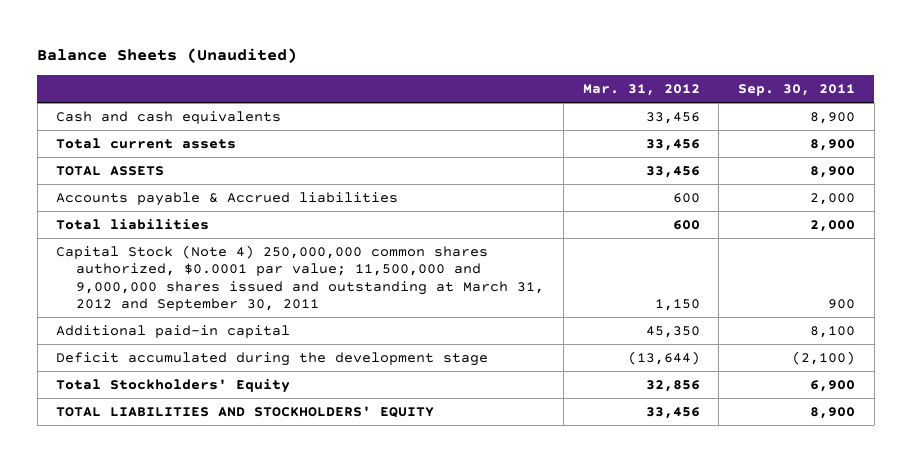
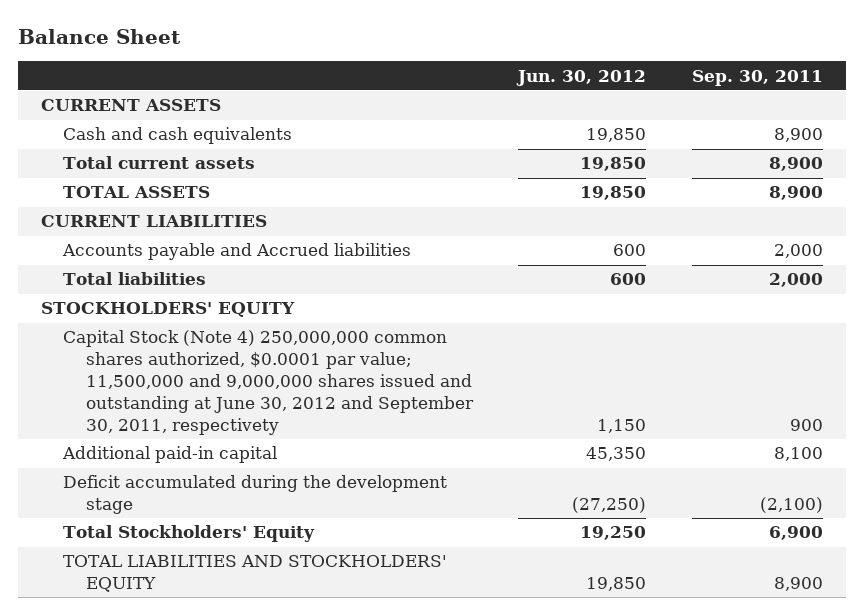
[37,48,298,64] Balance Sheets (Unaudited) -> [17,29,181,45] Balance Sheet
[582,83,700,96] Mar. 31, 2012 -> none
none -> [516,69,647,86] Jun. 30, 2012
none -> [40,99,221,112] CURRENT ASSETS
none -> [40,215,267,228] CURRENT LIABILITIES
[56,191,399,206] Accounts payable & Accrued liabilities -> [62,243,412,261] Accounts payable and Accrued liabilities
none -> [40,302,295,318] STOCKHOLDERS' EQUITY
[56,244,545,312] Capital Stock (Note 4) 250,000,000 common shares authorized, $0.0001 par value; 11,500,000 and 9,000,000 shares issued and outstanding at March 31, 2012 and September 30, 2011 -> [63,330,474,435] Capital Stock (Note 4) 250,000,000 common shares authorized, $0.0001 par value; 11,500,000 and 9,000,000 shares issued and outstanding at June 30, 2012 and September 30, 2011, respectivety

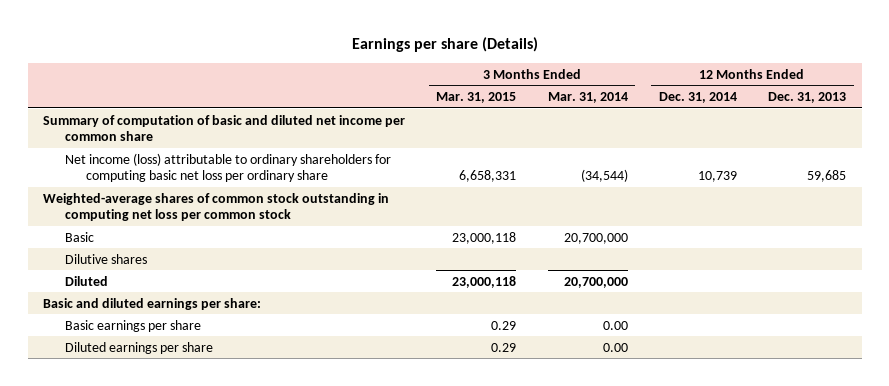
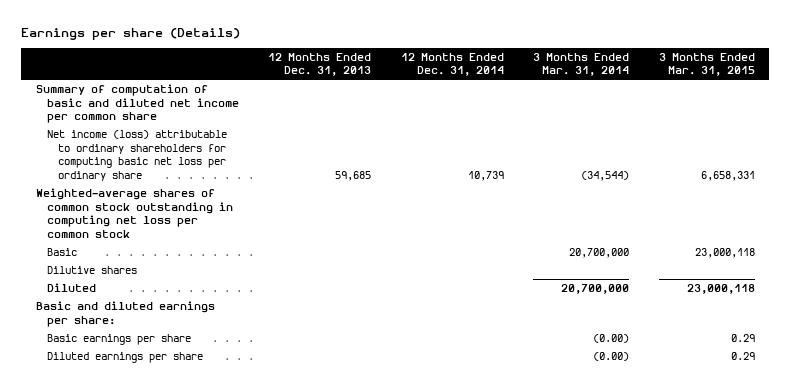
[602,320,628,330] 0.00 -> [593,334,630,344] (0.00)
[602,342,628,352] 0.00 -> [593,352,630,362] (0.00)

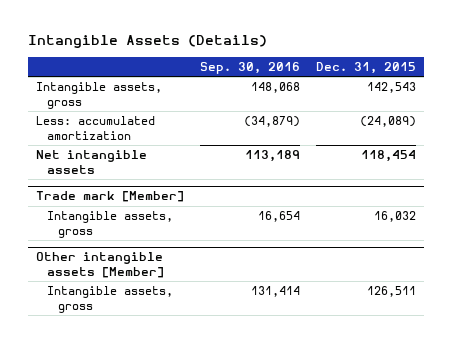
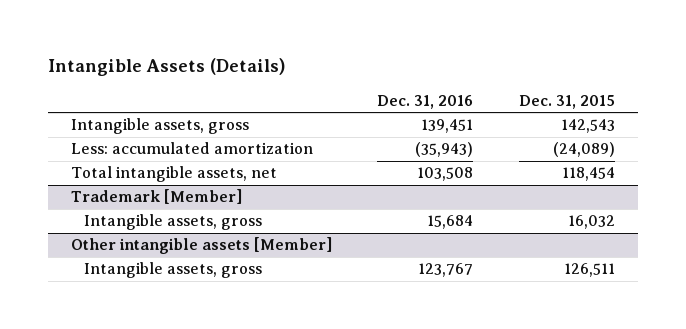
[199,61,300,74] Sep. 30, 2016 -> none
none -> [377,94,474,109] Dec. 31, 2016
[35,150,147,174] Net intangible assets -> [70,166,277,183] Total intangible assets, net
[35,191,184,203] Trade mark [Member] -> [70,189,242,205] Trademark [Member]

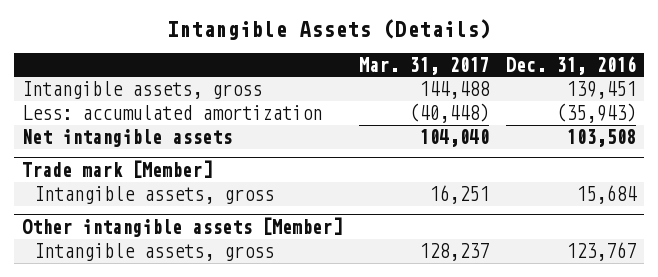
[519,94,616,109] Dec. 31, 2015 -> none
none -> [358,56,489,75] Mar. 31, 2017
[70,166,277,183] Total intangible assets, net -> [21,128,232,147] Net intangible assets
[70,189,242,205] Trademark [Member] -> [21,159,212,178] Trade mark [Member]

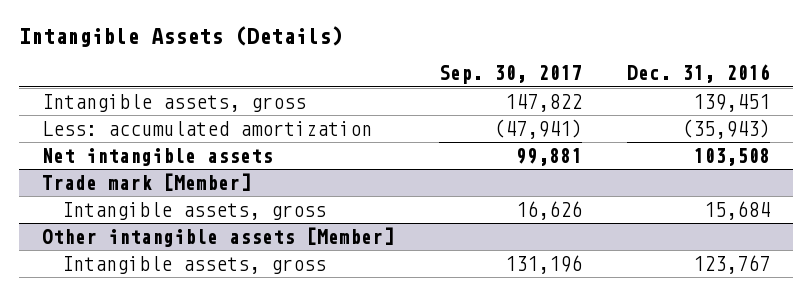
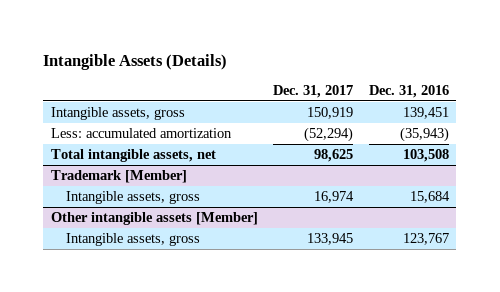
[438,65,582,85] Sep. 30, 2017 -> none
none -> [273,85,354,99] Dec. 31, 2017
[41,147,273,166] Net intangible assets -> [50,149,216,163] Total intangible assets, net
[41,172,251,191] Trade mark [Member] -> [50,170,187,184] Trademark [Member]

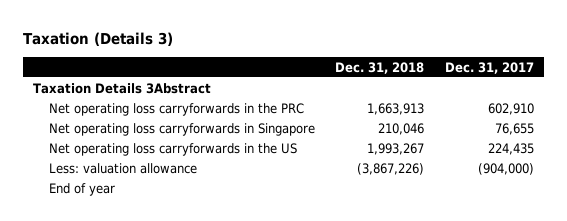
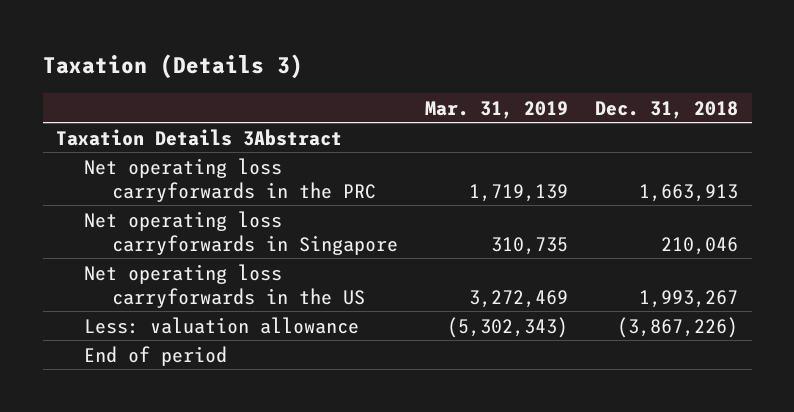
[444,61,534,74] Dec. 31, 2017 -> none
none -> [425,100,569,119] Mar. 31, 2019
[49,182,116,196] End of year -> [84,345,228,366] End of period

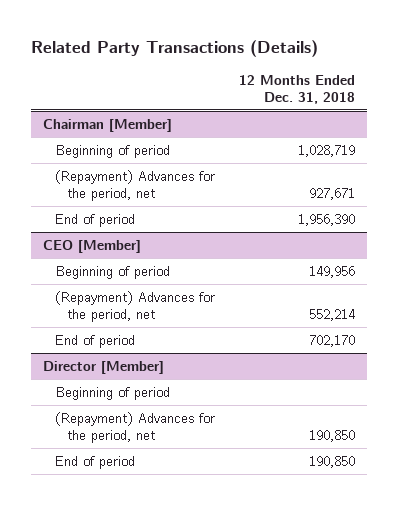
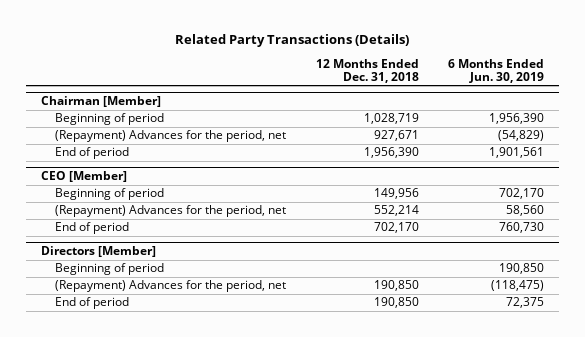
none -> [447,58,544,83] 6 Months Ended Jun. 30, 2019
[42,360,164,374] Director [Member] -> [40,246,156,258] Directors [Member]

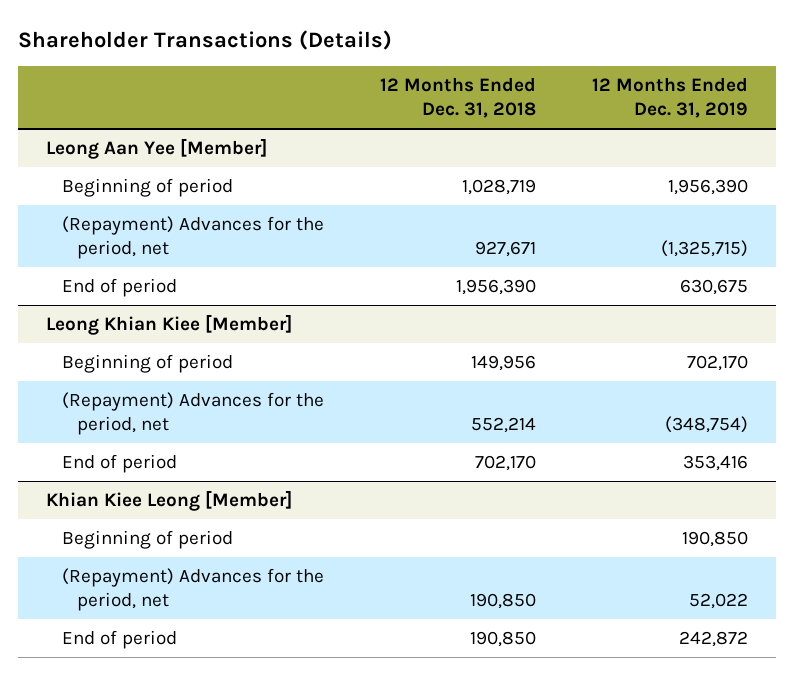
[175,33,410,47] Related Party Transactions (Details) -> [17,30,392,51] Shareholder Transactions (Details)
[447,58,544,83] 6 Months Ended Jun. 30, 2019 -> none
none -> [591,77,748,119] 12 Months Ended Dec. 31, 2019
[40,96,161,108] Chairman [Member] -> [45,138,267,160] Leong Aan Yee [Member]
[40,171,127,183] CEO [Member] -> [45,314,292,336] Leong Khian Kiee [Member]
[40,246,156,258] Directors [Member] -> none
none -> [45,490,292,512] Khian Kiee Leong [Member]

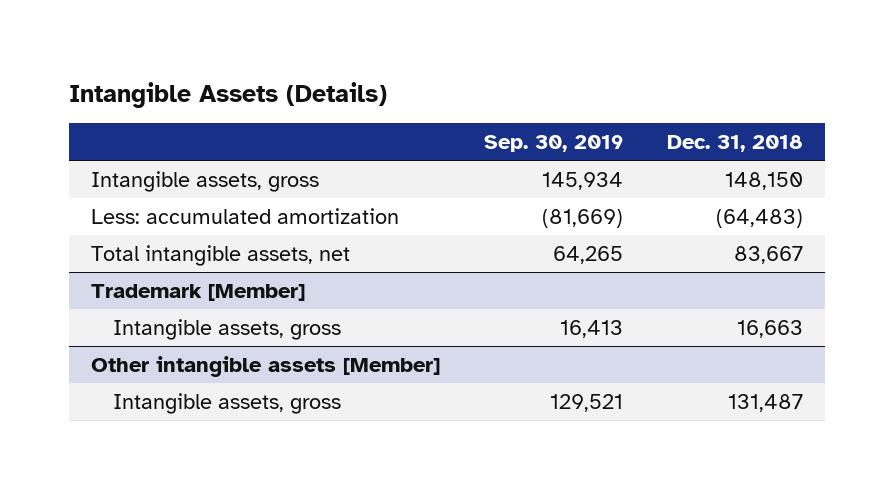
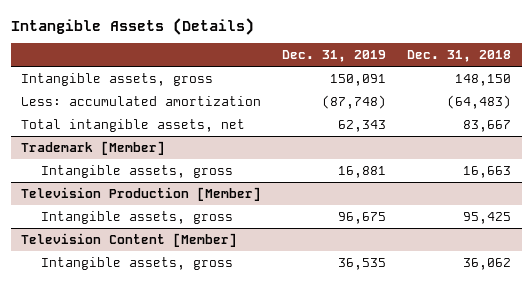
[484,135,624,153] Sep. 30, 2019 -> none
none -> [282,50,387,63] Dec. 31, 2019
[91,355,441,377] Other intangible assets [Member] -> none
none -> [21,186,262,201] Television Production [Member]
[728,393,804,412] 131,487 -> [463,211,512,224] 95,425
none -> [21,232,238,247] Television Content [Member]
none -> [40,256,233,270] Intangible assets, gross

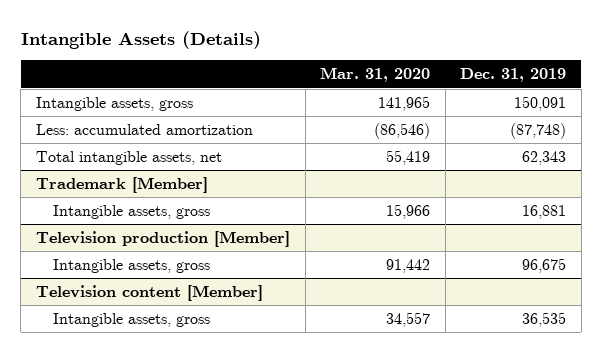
[407,50,512,63] Dec. 31, 2018 -> none
none -> [320,67,431,83] Mar. 31, 2020
[21,186,262,201] Television Production [Member] -> [36,231,291,248] Television production [Member]
[21,232,238,247] Television Content [Member] -> [36,285,264,302] Television content [Member]

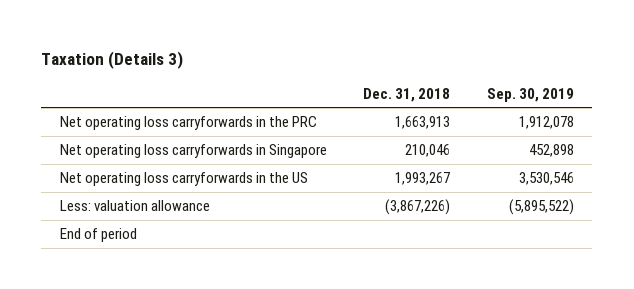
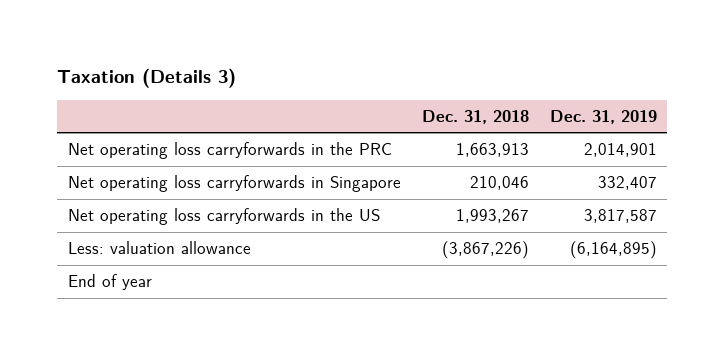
[486,87,574,102] Sep. 30, 2019 -> none
none -> [549,109,657,124] Dec. 31, 2019
[59,228,137,243] End of period -> [67,274,152,291] End of year

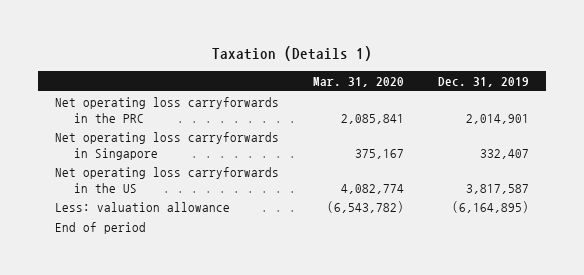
[57,68,237,89] Taxation (Details 3) -> [211,46,372,62] Taxation (Details 1)
[421,109,529,124] Dec. 31, 2018 -> none
none -> [312,77,404,88] Mar. 31, 2020
[67,274,152,291] End of year -> [54,222,146,235] End of period

